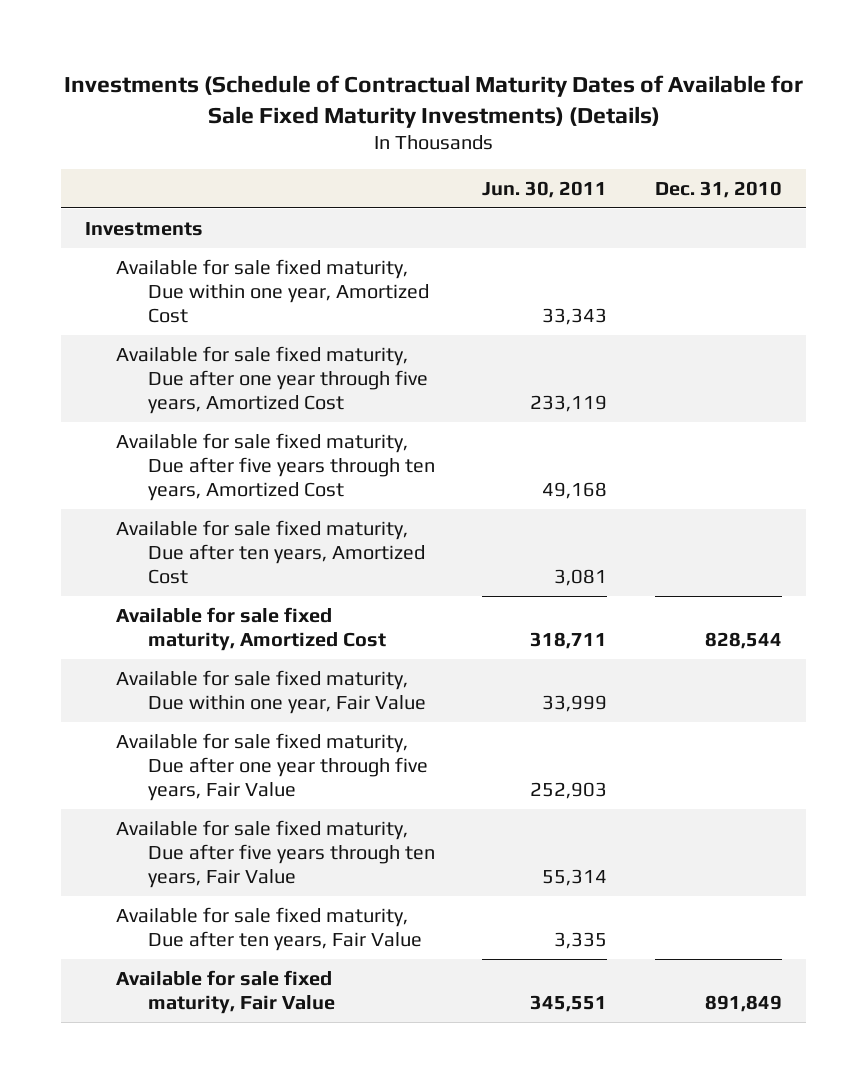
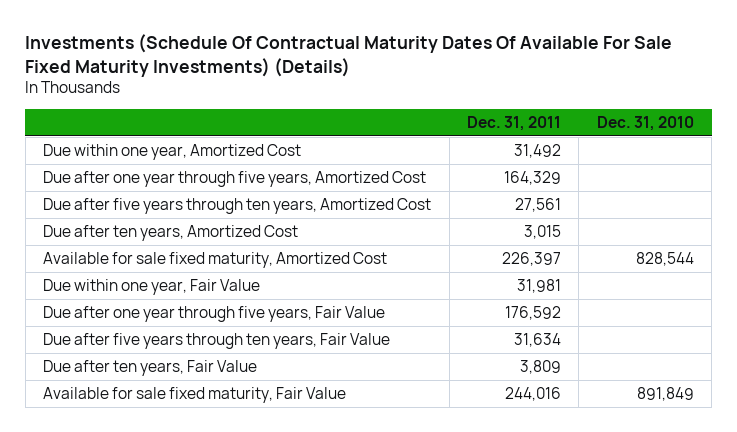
[63,74,803,128] Investments (Schedule of Contractual Maturity Dates of Available for Sale Fixed Maturity Investments) (Details) -> [25,34,673,77] Investments (Schedule Of Contractual Maturity Dates Of Available For Sale Fixed Maturity Investments) (Details)
[482,180,608,198] Jun. 30, 2011 -> none
none -> [466,115,561,131] Dec. 31, 2011
[84,221,203,236] Investments -> none
[116,258,429,323] Available for sale fixed maturity, Due within one year, Amortized Cost -> [43,144,302,161] Due within one year, Amortized Cost
[116,345,428,414] Available for sale fixed maturity, Due after one year through five years, Amortized Cost -> [43,171,427,188] Due after one year through five years, Amortized Cost
[116,432,435,501] Available for sale fixed maturity, Due after five years through ten years, Amortized Cost -> [43,198,432,215] Due after five years through ten years, Amortized Cost
[116,519,425,584] Available for sale fixed maturity, Due after ten years, Amortized Cost -> [43,225,299,242] Due after ten years, Amortized Cost
[116,669,426,714] Available for sale fixed maturity, Due within one year, Fair Value -> [43,279,261,296] Due within one year, Fair Value
[116,732,428,801] Available for sale fixed maturity, Due after one year through five years, Fair Value -> [43,306,386,323] Due after one year through five years, Fair Value
[116,819,435,888] Available for sale fixed maturity, Due after five years through ten years, Fair Value -> [43,333,391,350] Due after five years through ten years, Fair Value
[116,906,422,951] Available for sale fixed maturity, Due after ten years, Fair Value -> [43,360,258,377] Due after ten years, Fair Value

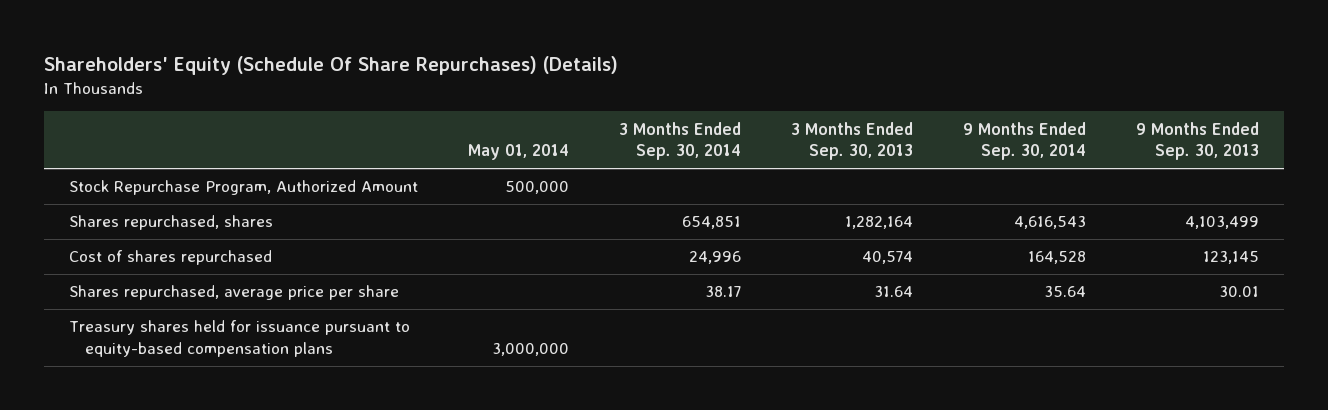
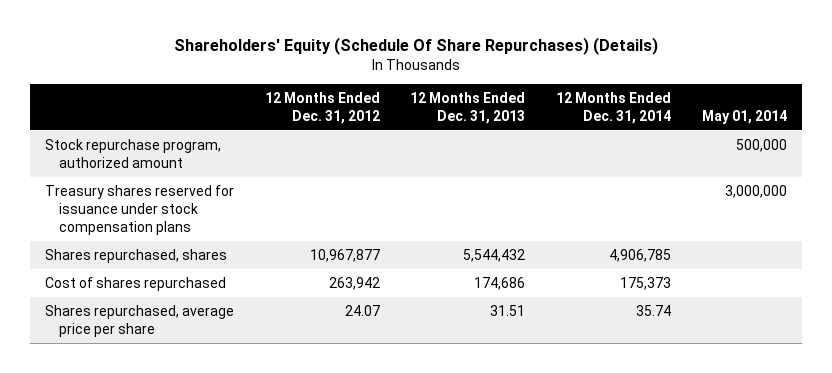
[619,121,742,161] 3 Months Ended Sep. 30, 2014 -> none
[790,121,913,161] 3 Months Ended Sep. 30, 2013 -> none
[962,121,1086,161] 9 Months Ended Sep. 30, 2014 -> none
[1135,121,1259,161] 9 Months Ended Sep. 30, 2013 -> none
none -> [264,91,380,124] 12 Months Ended Dec. 31, 2012
none -> [410,91,526,124] 12 Months Ended Dec. 31, 2013
none -> [555,91,671,124] 12 Months Ended Dec. 31, 2014
[69,180,419,196] Stock Repurchase Program, Authorized Amount -> [45,138,222,168] Stock repurchase program, authorized amount
none -> [45,184,235,235] Treasury shares reserved for issuance under stock compensation plans
[69,320,411,358] Treasury shares held for issuance pursuant to equity-based compensation plans -> none

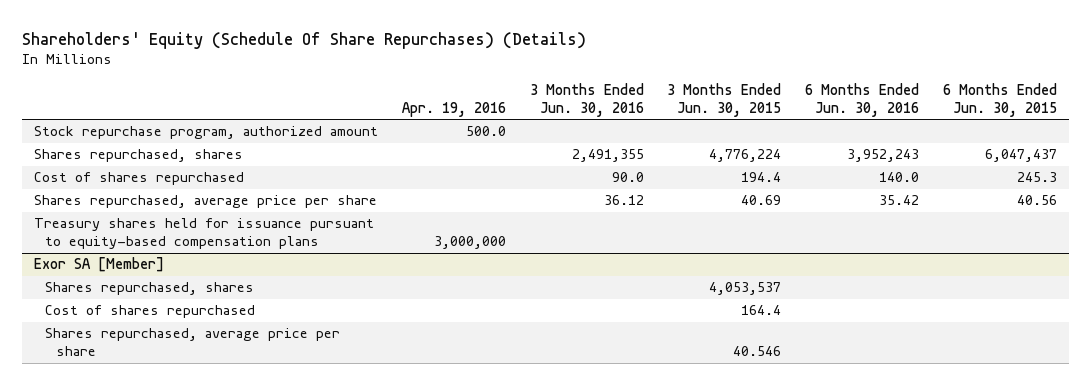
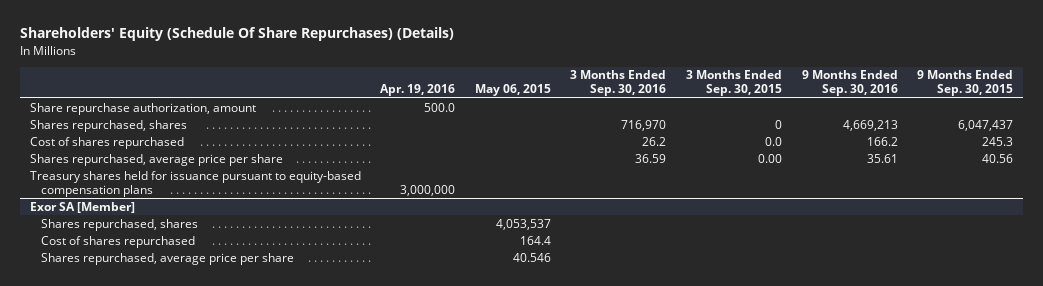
[529,82,644,117] 3 Months Ended Jun. 30, 2016 -> none
[667,82,782,117] 3 Months Ended Jun. 30, 2015 -> none
[805,82,920,117] 6 Months Ended Jun. 30, 2016 -> none
[942,82,1057,117] 6 Months Ended Jun. 30, 2015 -> none
none -> [474,84,551,97] May 06, 2015
none -> [570,70,667,97] 3 Months Ended Sep. 30, 2016
none -> [686,70,783,97] 3 Months Ended Sep. 30, 2015
none -> [801,70,898,97] 9 Months Ended Sep. 30, 2016
none -> [917,70,1014,97] 9 Months Ended Sep. 30, 2015
[34,126,379,140] Stock repurchase program, authorized amount -> [29,102,256,115] Share repurchase authorization, amount

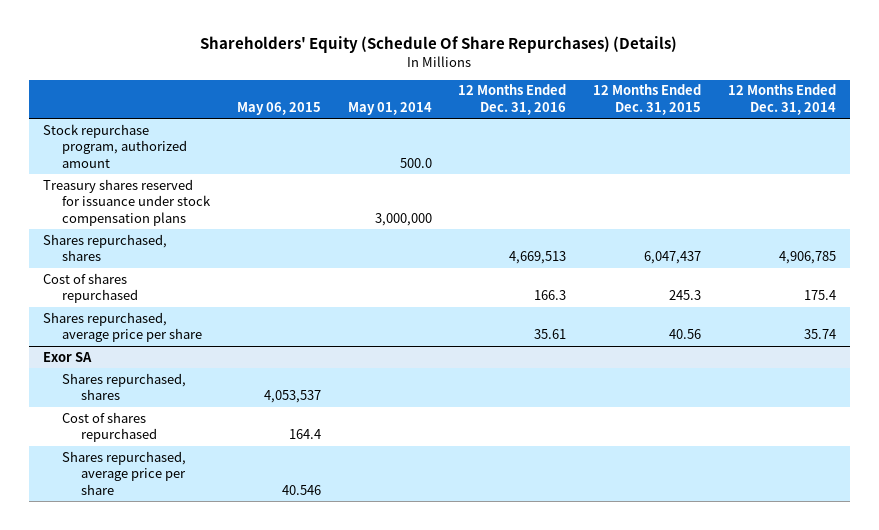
[380,84,456,97] Apr. 19, 2016 -> none
[570,70,667,97] 3 Months Ended Sep. 30, 2016 -> none
[686,70,783,97] 3 Months Ended Sep. 30, 2015 -> none
[801,70,898,97] 9 Months Ended Sep. 30, 2016 -> none
[917,70,1014,97] 9 Months Ended Sep. 30, 2015 -> none
none -> [347,101,432,115] May 01, 2014
none -> [458,84,567,115] 12 Months Ended Dec. 31, 2016
none -> [593,84,702,115] 12 Months Ended Dec. 31, 2015
none -> [728,84,837,115] 12 Months Ended Dec. 31, 2014
[29,102,256,115] Share repurchase authorization, amount -> [42,123,187,168] Stock repurchase program, authorized amount
none -> [42,178,211,226] Treasury shares reserved for issuance under stock compensation plans
[29,170,361,197] Treasury shares held for issuance pursuant to equity-based compensation plans -> none
[29,201,135,213] Exor SA [Member] -> [42,351,92,362] Exor SA

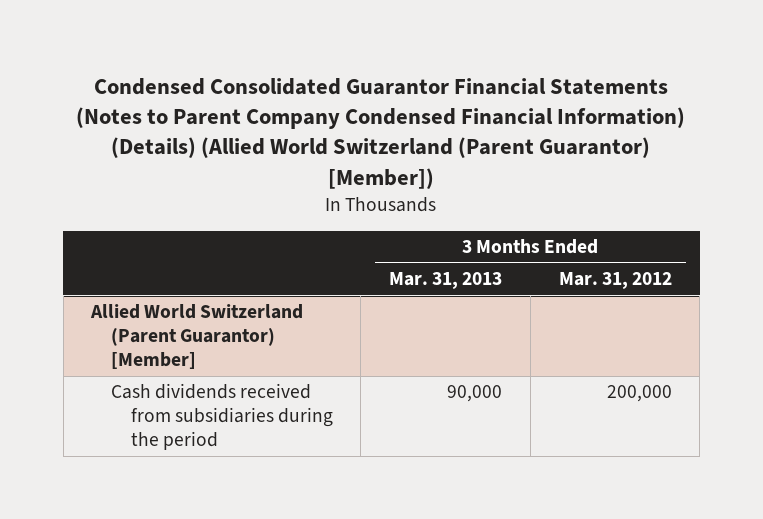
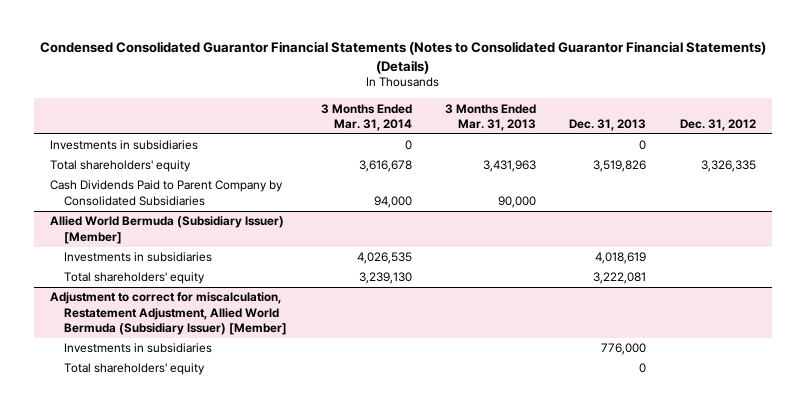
[76,77,686,189] Condensed Consolidated Guarantor Financial Statements (Notes to Parent Company Condensed Financial Information) (Details) (Allied World Switzerland (Parent Guarantor) [Member]) -> [40,41,767,74] Condensed Consolidated Guarantor Financial Statements (Notes to Consolidated Guarantor Financial Statements) (Details)
[558,272,672,290] Mar. 31, 2012 -> none
none -> [320,103,412,131] 3 Months Ended Mar. 31, 2014
none -> [569,118,647,131] Dec. 31, 2013
none -> [679,118,756,131] Dec. 31, 2012
[90,304,304,370] Allied World Switzerland (Parent Guarantor) [Member] -> none
[111,383,333,451] Cash dividends received from subsidiaries during the period -> none
none -> [50,140,199,151] Investments in subsidiaries
none -> [50,160,192,173] Total shareholders' equity
none -> [50,180,284,206] Cash Dividends Paid to Parent Company by Consolidated Subsidiaries
none -> [50,216,285,244] Allied World Bermuda (Subsidiary Issuer) [Member]
none -> [64,252,213,263] Investments in subsidiaries
none -> [64,272,206,285] Total shareholders' equity
none -> [50,292,288,335] Adjustment to correct for miscalculation, Restatement Adjustment, Allied World Bermuda (Subsidiary Issuer) [Member]
none -> [64,343,213,354] Investments in subsidiaries
none -> [64,363,206,376] Total shareholders' equity

